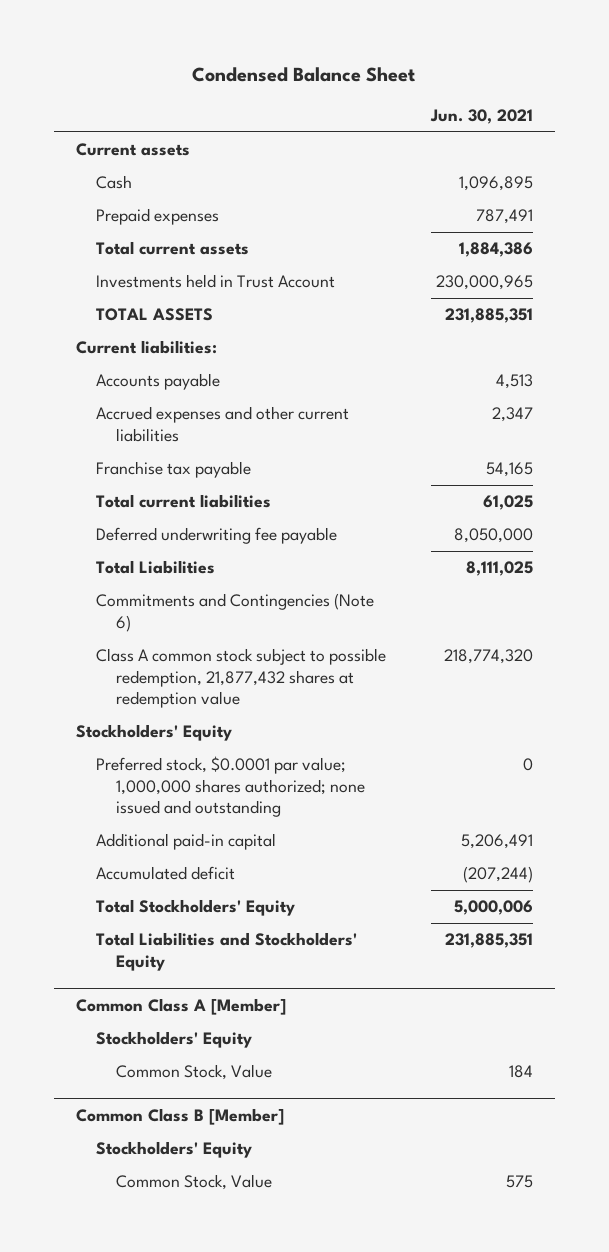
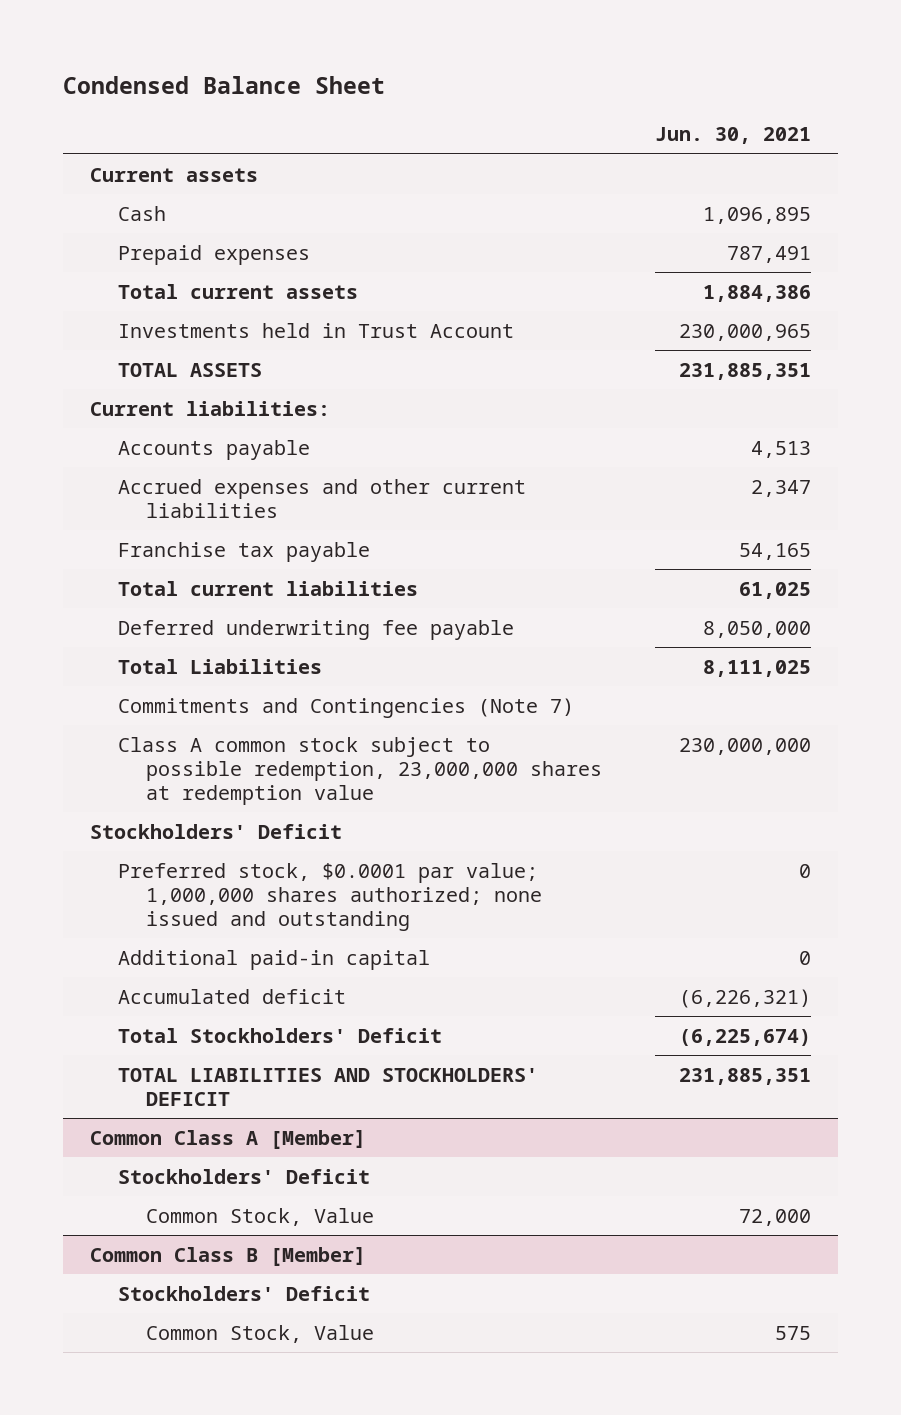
[95,593,374,632] Commitments and Contingencies (Note 6) -> [117,697,574,718] Commitments and Contingencies (Note 7)
[95,648,386,709] Class A common stock subject to possible redemption, 21,877,432 shares at redemption value -> [117,736,602,805] Class A common stock subject to possible redemption, 23,000,000 shares at redemption value
[443,649,533,665] 218,774,320 -> [679,737,812,755] 230,000,000
[75,724,232,742] Stockholders' Equity -> [89,823,342,839] Stockholders' Deficit
[460,834,533,850] 5,206,491 -> [799,950,812,965] 0
[462,866,533,884] (207,244) -> [679,988,812,1008] (6,226,321)
[95,899,295,917] Total Stockholders' Equity -> [117,1027,442,1043] Total Stockholders' Deficit
[453,900,533,916] 5,000,006 -> [679,1028,812,1046] (6,225,674)
[95,932,357,971] Total Liabilities and Stockholders' Equity -> [117,1067,538,1106] TOTAL LIABILITIES AND STOCKHOLDERS' DEFICIT
[95,1031,252,1049] Stockholders' Equity -> [117,1168,370,1184] Stockholders' Deficit
[508,1065,533,1079] 184 -> [739,1208,812,1226] 72,000
[95,1141,252,1159] Stockholders' Equity -> [117,1285,370,1301] Stockholders' Deficit

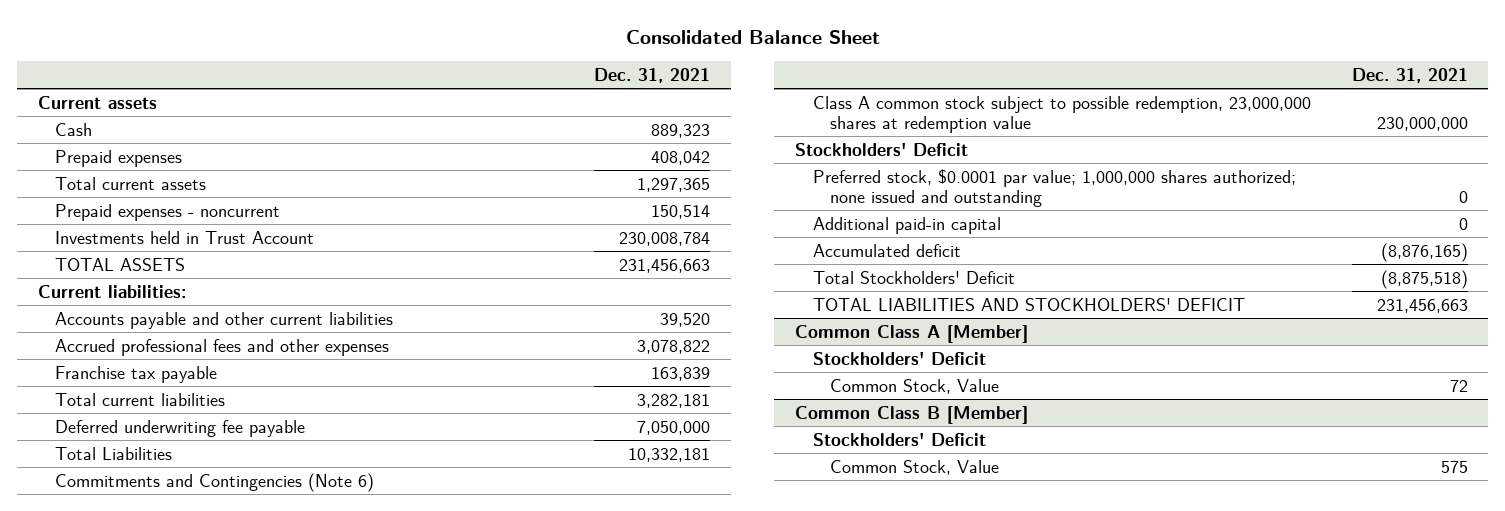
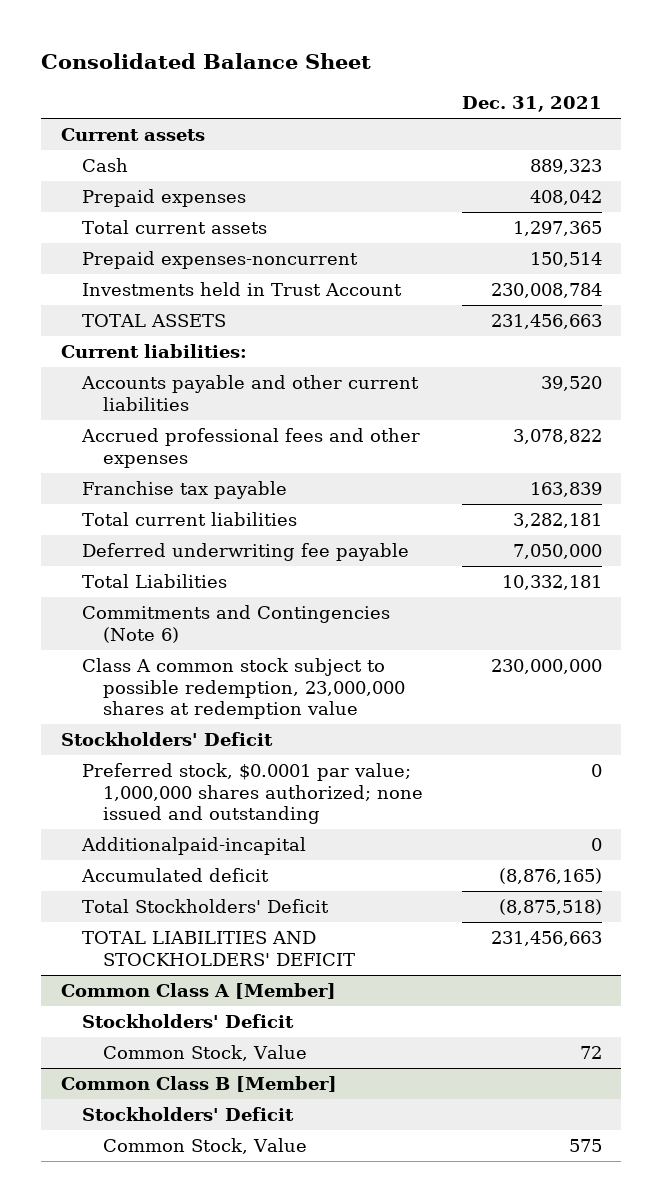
[55,203,281,221] Prepaid expenses - noncurrent -> [81,251,358,270] Prepaid expenses-noncurrent
[812,216,1001,234] Additional paid-in capital -> [80,837,306,856] Additionalpaid-incapital

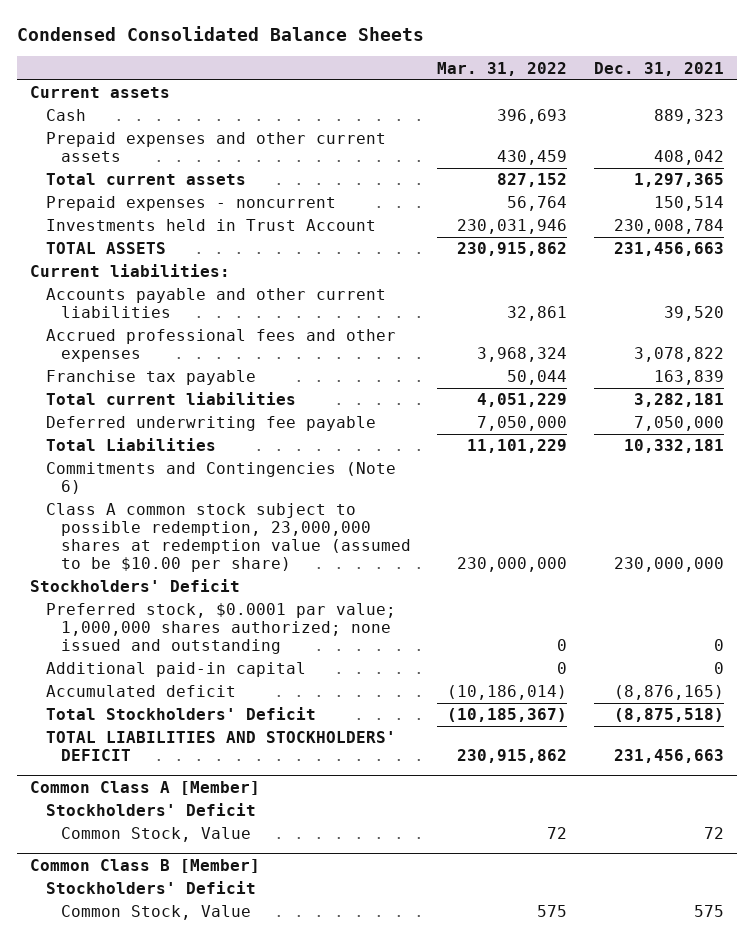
[41,53,372,70] Consolidated Balance Sheet -> [17,25,425,41] Condensed Consolidated Balance Sheets
none -> [437,61,568,76] Mar. 31, 2022
[81,189,246,208] Prepaid expenses -> [45,132,386,163] Prepaid expenses and other current assets
[81,251,358,270] Prepaid expenses-noncurrent -> [45,196,336,212] Prepaid expenses - noncurrent
[81,658,405,720] Class A common stock subject to possible redemption, 23,000,000 shares at redemption value -> [45,503,412,573] Class A common stock subject to possible redemption, 23,000,000 shares at redemption value (assumed to be $10.00 per share)
[80,837,306,856] Additionalpaid-incapital -> [45,662,306,678] Additional paid-in capital

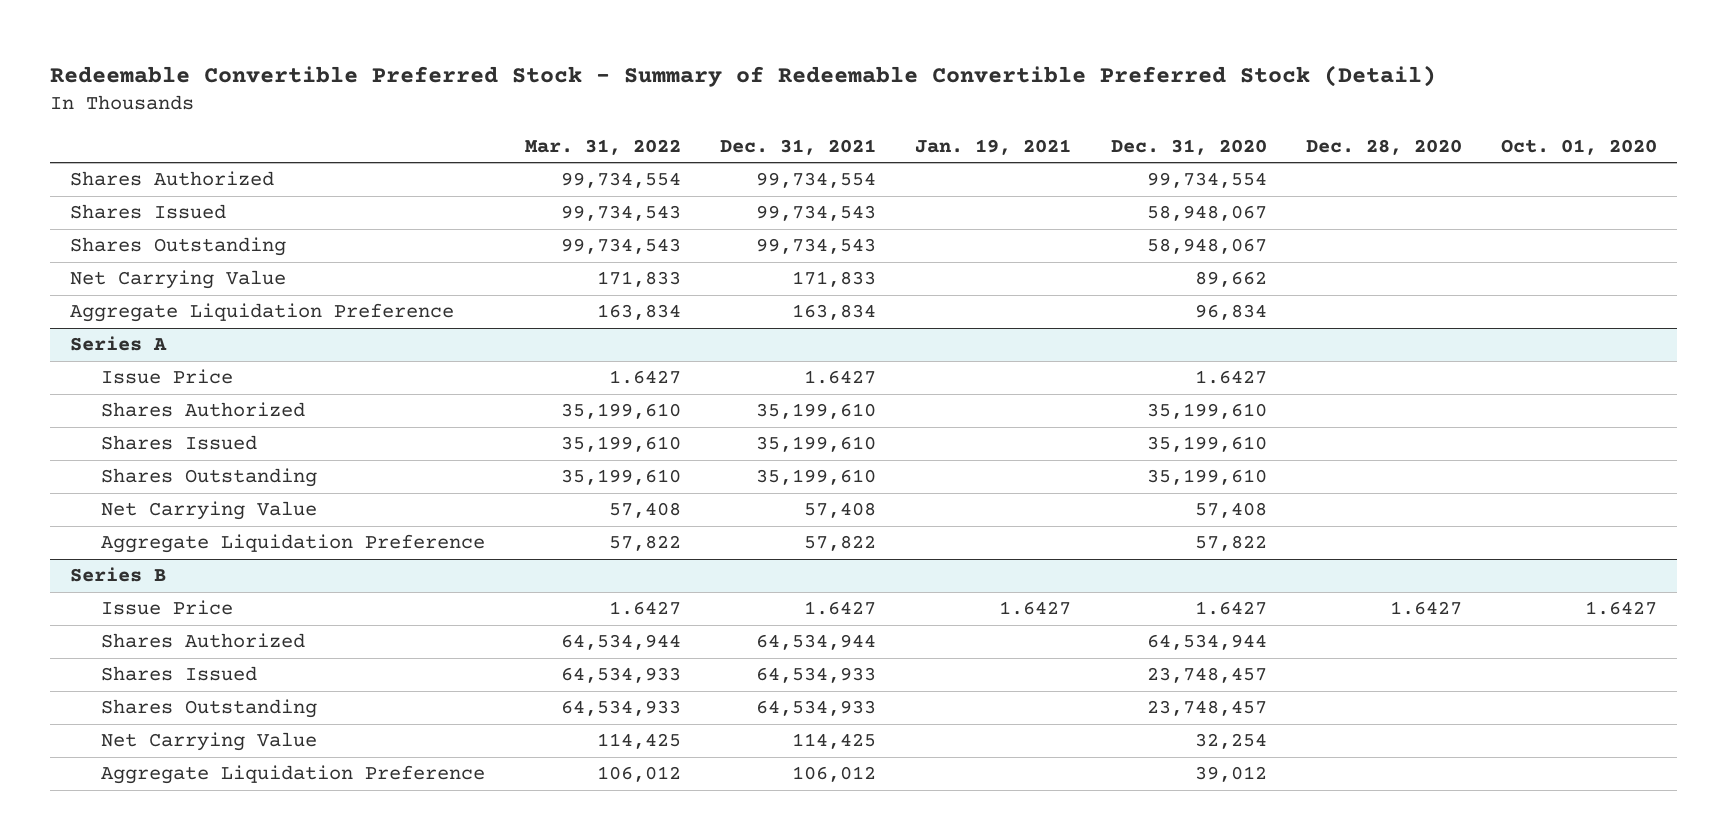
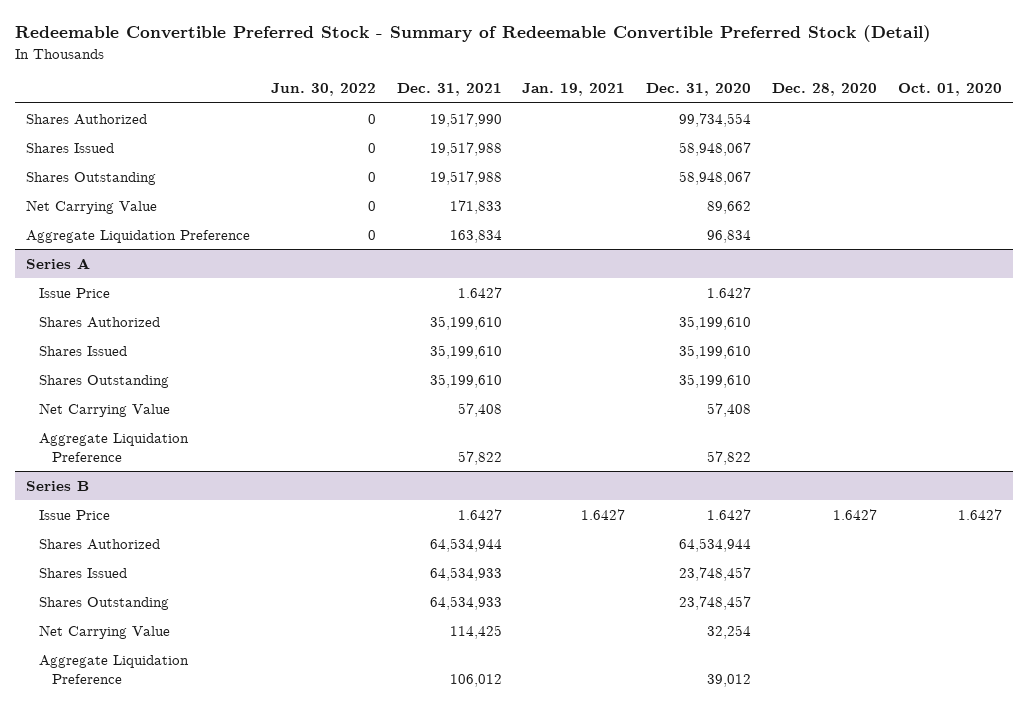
[524,138,681,155] Mar. 31, 2022 -> none
none -> [270,83,376,97] Jun. 30, 2022
[755,172,876,189] 99,734,554 -> [429,112,502,127] 19,517,990
[755,205,876,222] 99,734,543 -> [429,141,502,156] 19,517,988
[755,238,876,255] 99,734,543 -> [429,170,502,185] 19,517,988

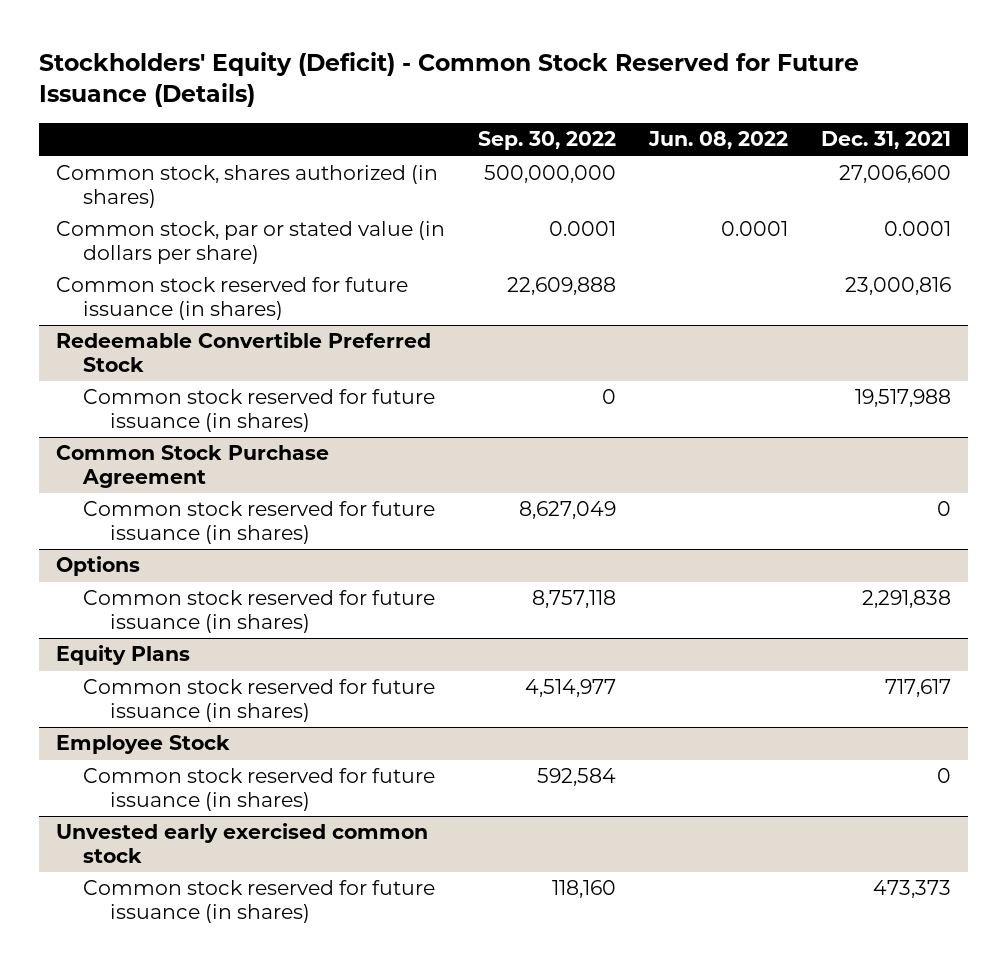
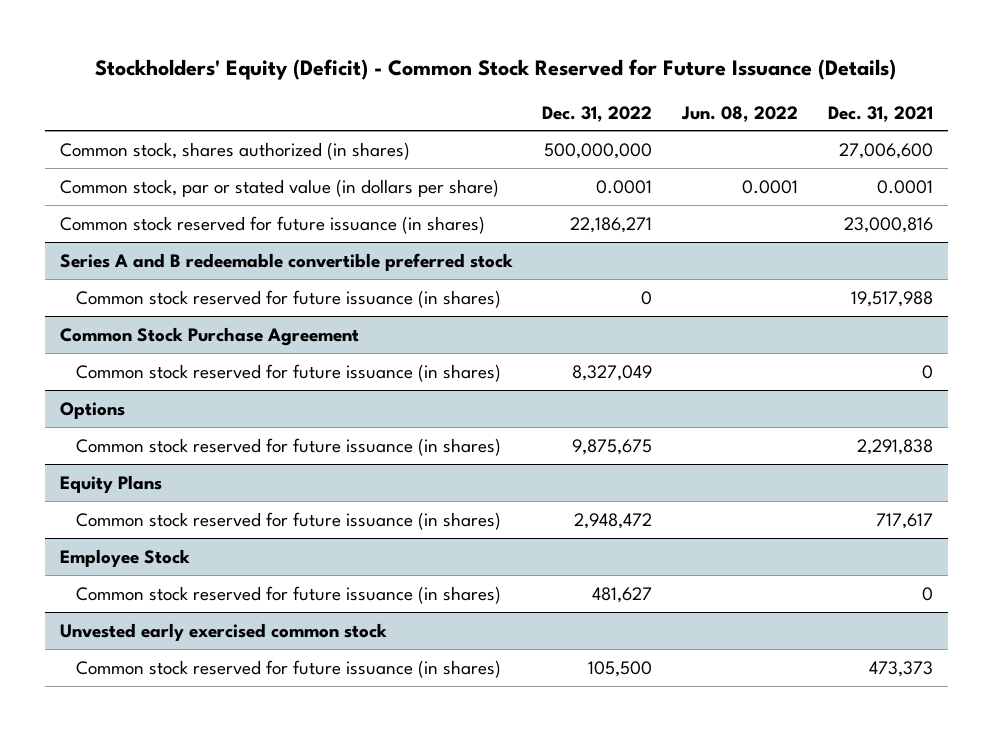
[478,131,617,151] Sep. 30, 2022 -> none
none -> [542,105,653,122] Dec. 31, 2022
[55,332,431,373] Redeemable Convertible Preferred Stock -> [59,252,513,271] Series A and B redeemable convertible preferred stock

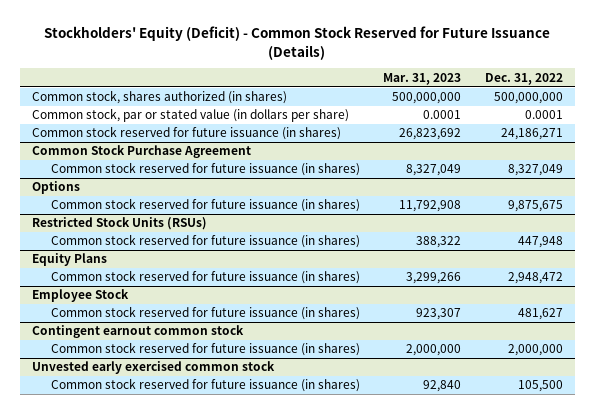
[681,105,799,122] Jun. 08, 2022 -> none
[827,105,933,122] Dec. 31, 2021 -> none
none -> [383,72,462,85] Mar. 31, 2023
[59,252,513,271] Series A and B redeemable convertible preferred stock -> none
[76,289,502,308] Common stock reserved for future issuance (in shares) -> none
[570,216,653,233] 22,186,271 -> [501,128,564,141] 24,186,271
none -> [31,217,207,231] Restricted Stock Units (RSUs)
none -> [50,234,360,249] Common stock reserved for future issuance (in shares)
none -> [31,325,244,339] Contingent earnout common stock
none -> [50,342,360,357] Common stock reserved for future issuance (in shares)

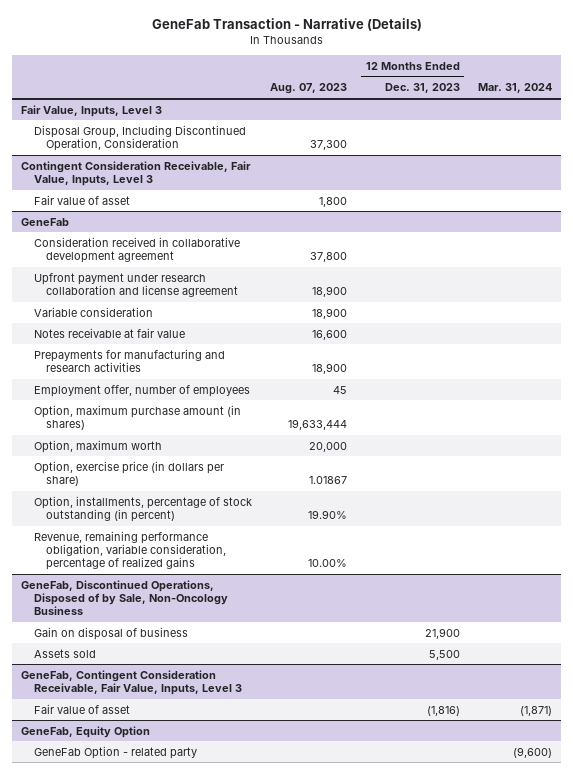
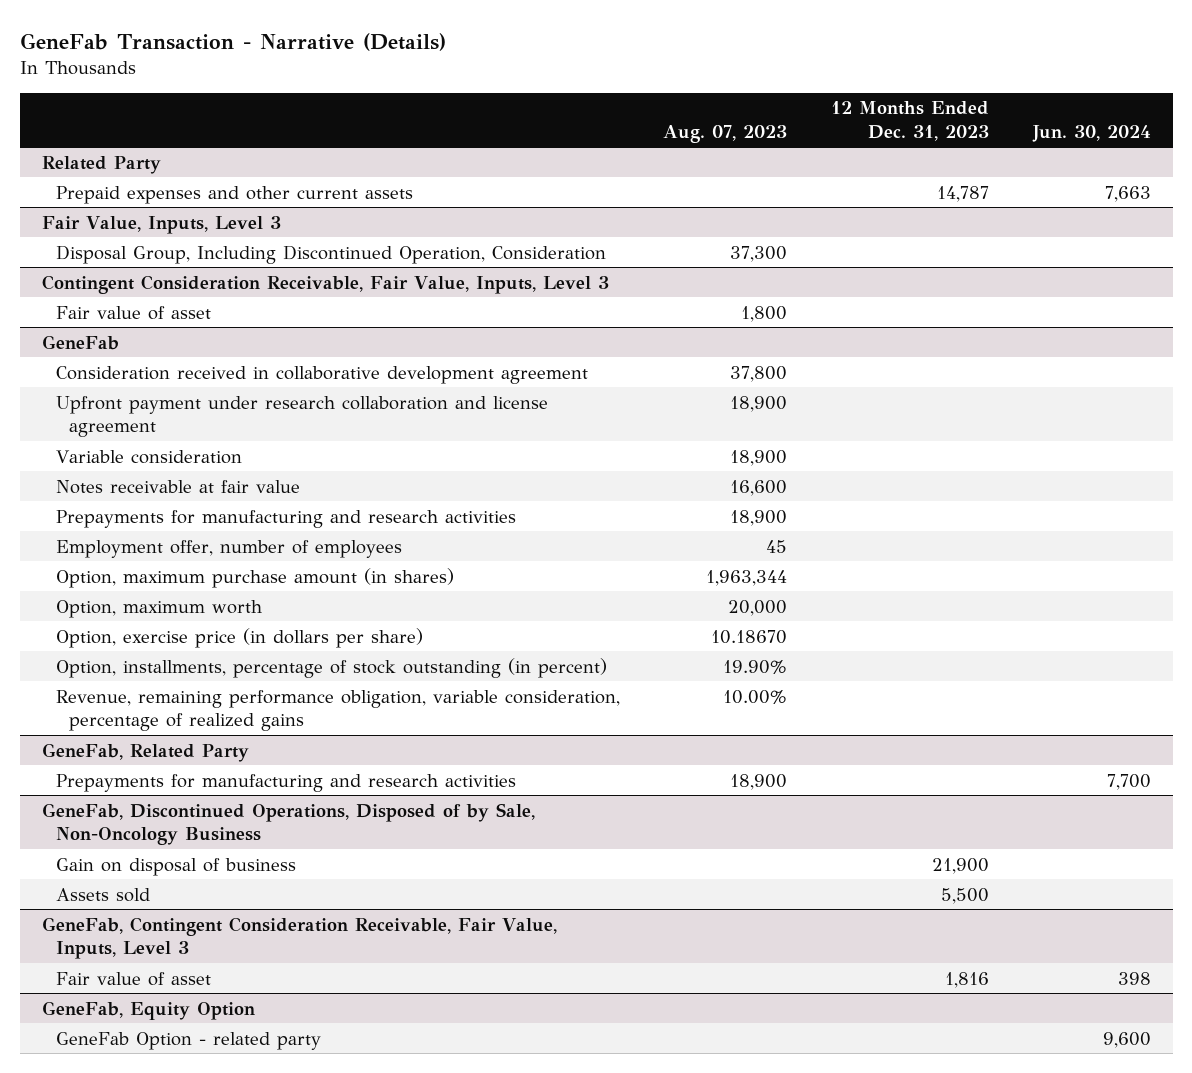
[478,83,553,94] Mar. 31, 2024 -> none
none -> [1031,124,1151,142] Jun. 30, 2024
none -> [41,155,161,174] Related Party
none -> [55,185,413,204] Prepaid expenses and other current assets
[288,419,348,431] 19,633,444 -> [706,569,788,586] 1,963,344
[309,476,348,485] 1.01867 -> [711,629,788,644] 10.18670
none -> [41,742,249,762] GeneFab, Related Party
none -> [55,773,516,792] Prepayments for manufacturing and research activities
[426,705,460,716] (1,816) -> [945,971,990,988] 1,816

